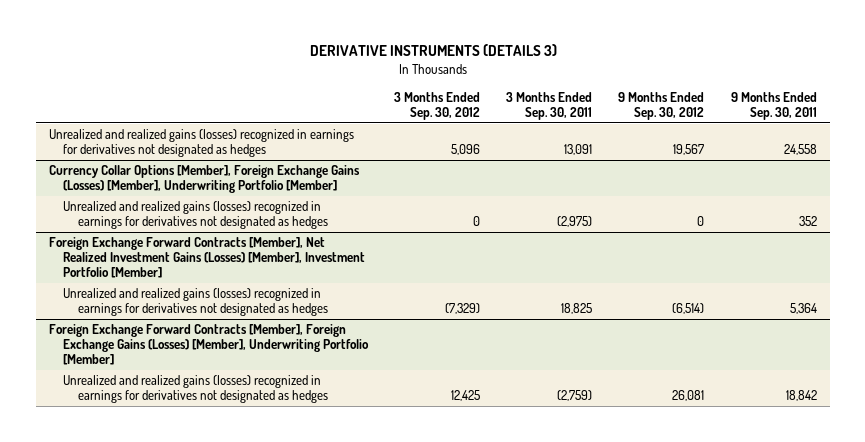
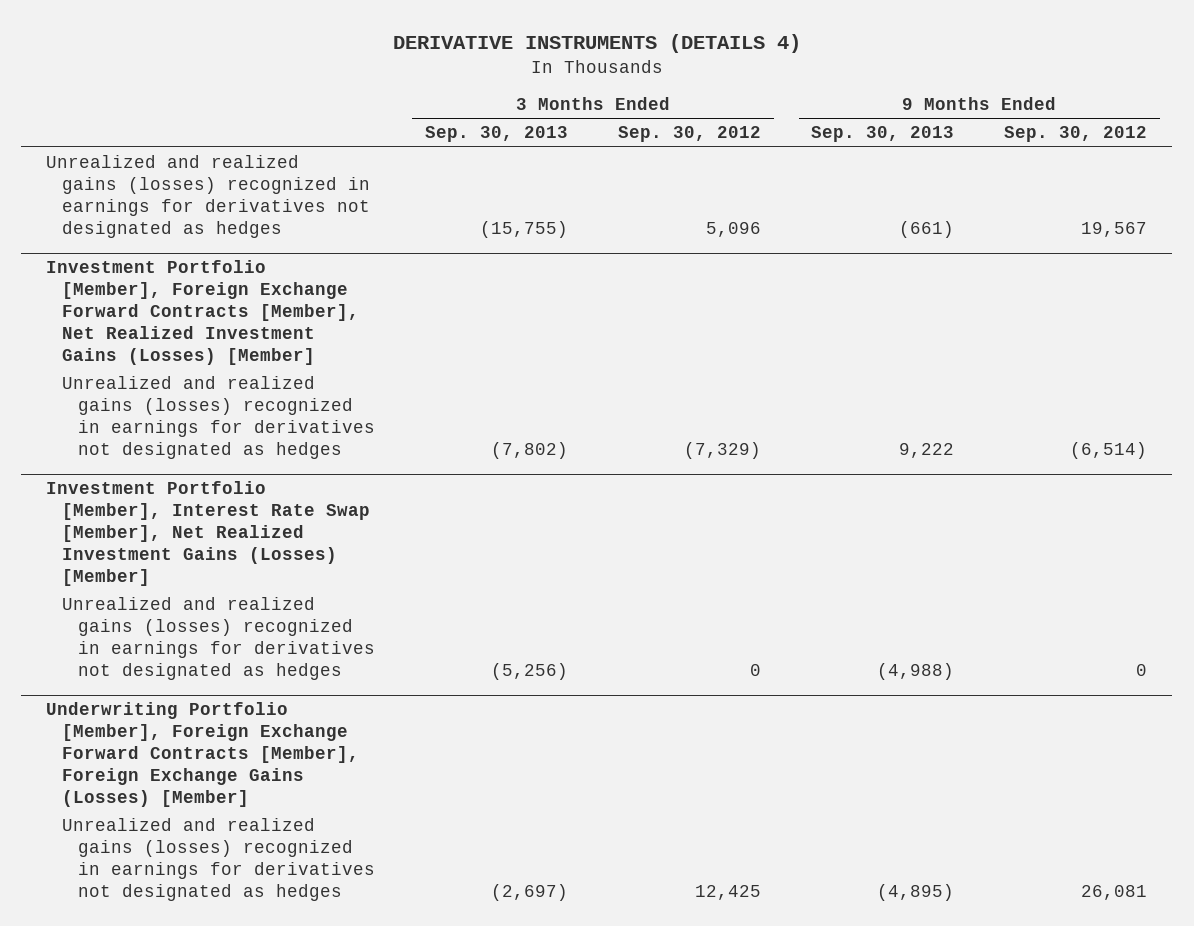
[309,43,557,56] DERIVATIVE INSTRUMENTS (DETAILS 3) -> [392,33,801,53] DERIVATIVE INSTRUMENTS (DETAILS 4)
[506,91,593,120] 3 Months Ended Sep. 30, 2011 -> none
[730,91,817,120] 9 Months Ended Sep. 30, 2011 -> none
none -> [424,126,568,143] Sep. 30, 2013
none -> [811,126,955,143] Sep. 30, 2013
[48,165,360,194] Currency Collar Options [Member], Foreign Exchange Gains (Losses) [Member], Underwriting Portfolio [Member] -> none
[63,201,328,230] Unrealized and realized gains (losses) recognized in earnings for derivatives not designated as hedges -> none
[48,237,366,279] Foreign Exchange Forward Contracts [Member], Net Realized Investment Gains (Losses) [Member], Investment Portfolio [Member] -> [46,259,360,366] Investment Portfolio [Member], Foreign Exchange Forward Contracts [Member], Net Realized Investment Gains (Losses) [Member]
none -> [46,480,371,587] Investment Portfolio [Member], Interest Rate Swap [Member], Net Realized Investment Gains (Losses) [Member]
none -> [62,596,375,681] Unrealized and realized gains (losses) recognized in earnings for derivatives not designated as hedges
[48,324,370,366] Foreign Exchange Forward Contracts [Member], Foreign Exchange Gains (Losses) [Member], Underwriting Portfolio [Member] -> [46,701,360,808] Underwriting Portfolio [Member], Foreign Exchange Forward Contracts [Member], Foreign Exchange Gains (Losses) [Member]

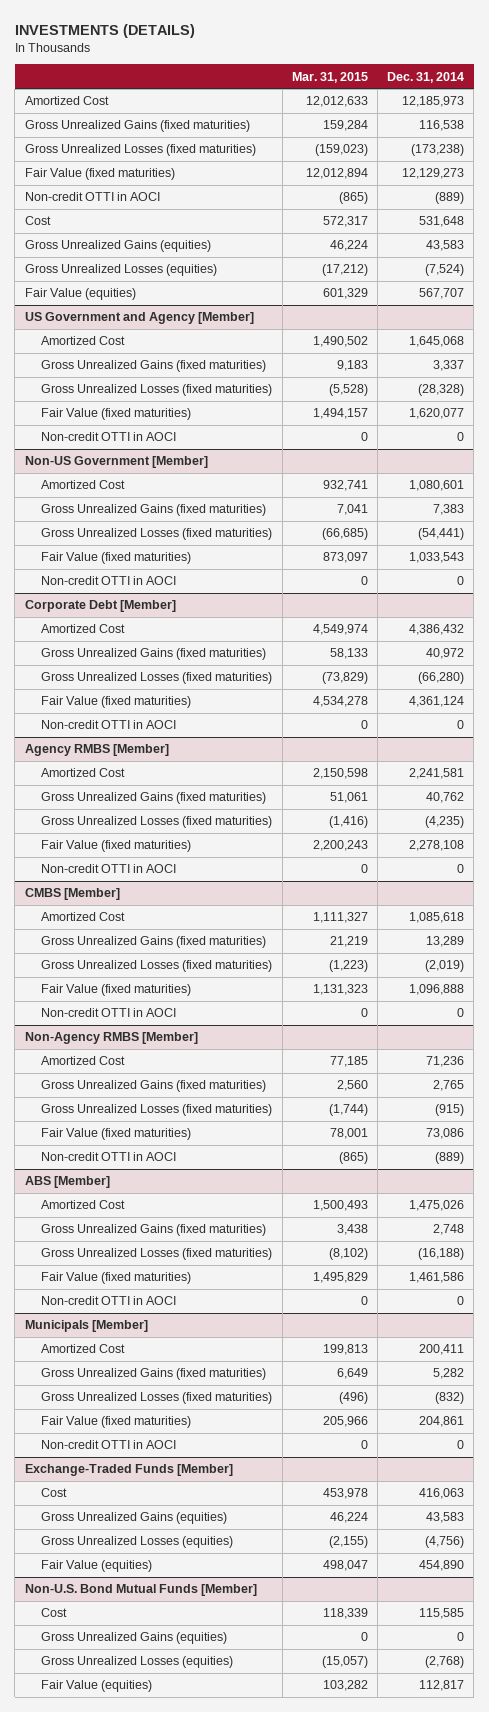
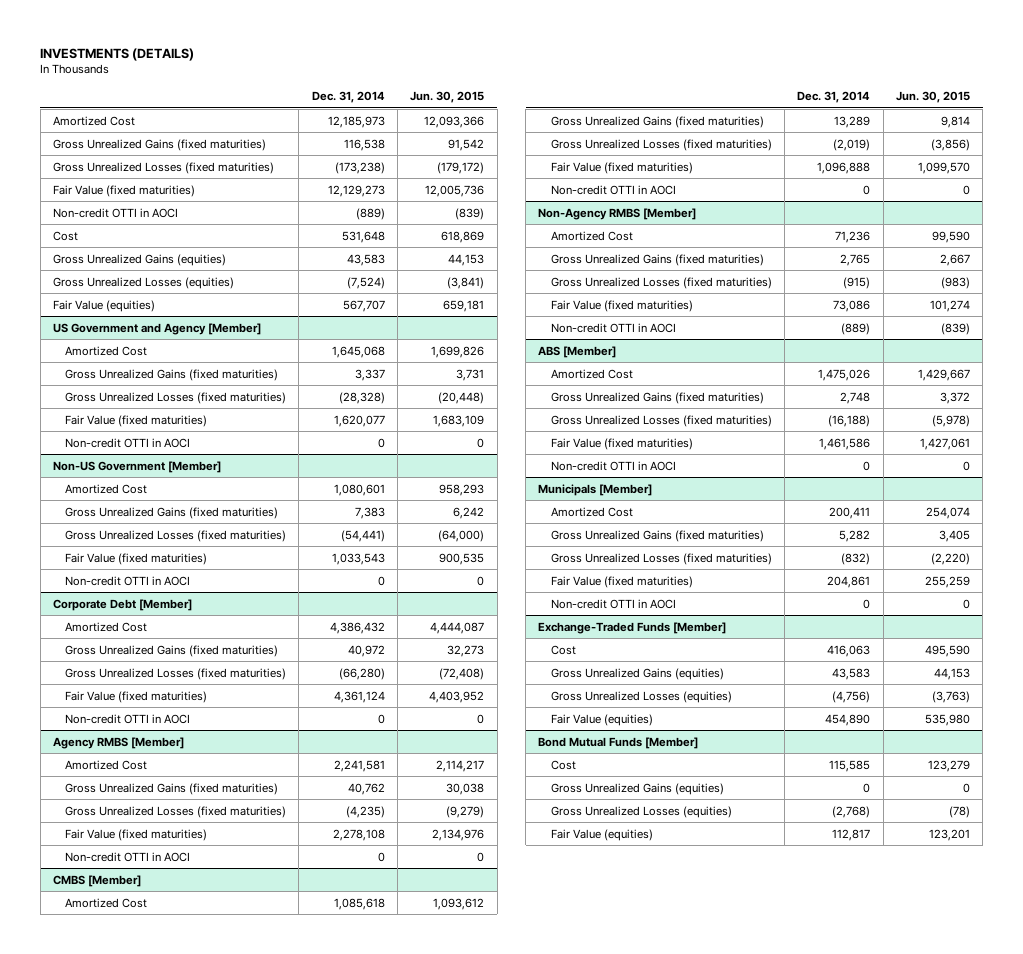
[291,71,368,83] Mar. 31, 2015 -> none
none -> [410,91,485,104] Jun. 30, 2015
[24,1584,257,1597] Non-U.S. Bond Mutual Funds [Member] -> [538,736,699,749] Bond Mutual Funds [Member]

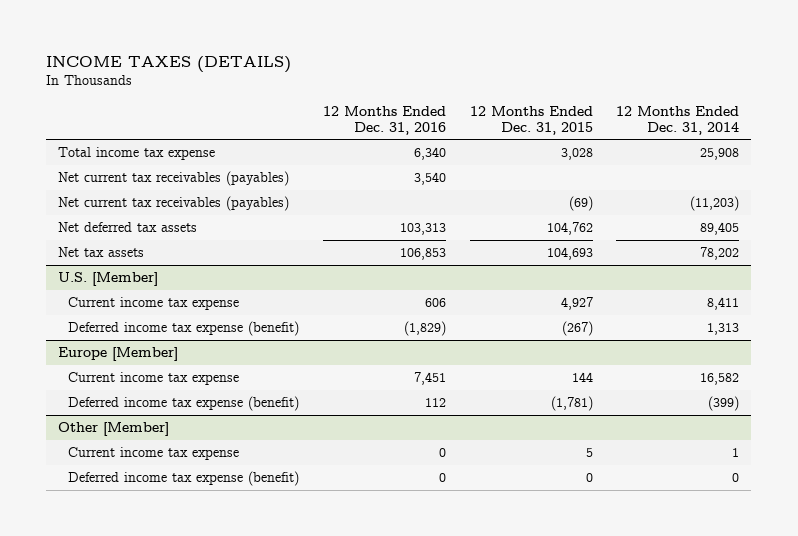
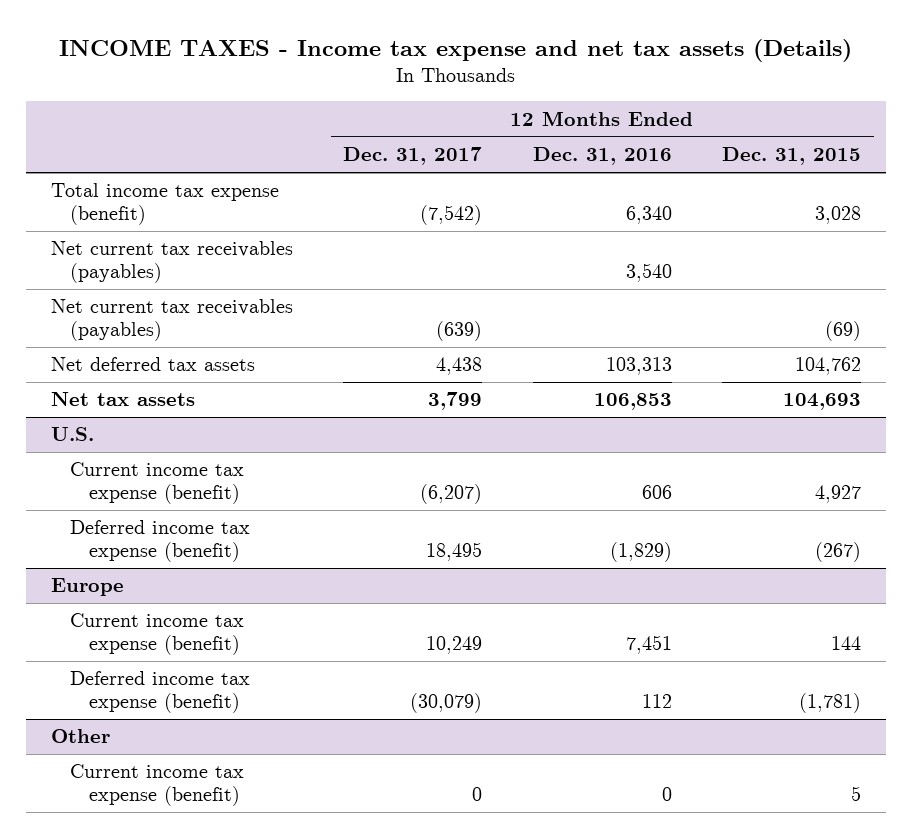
[46,56,292,74] INCOME TAXES (DETAILS) -> [59,38,853,62] INCOME TAXES - Income tax expense and net tax assets (Details)
[616,105,740,135] 12 Months Ended Dec. 31, 2014 -> none
none -> [343,147,483,166] Dec. 31, 2017
[58,146,216,160] Total income tax expense -> [51,183,280,226] Total income tax expense (benefit)
[58,271,159,286] U.S. [Member] -> [51,427,95,442] U.S.
[68,296,240,310] Current income tax expense -> [69,462,244,505] Current income tax expense (benefit)
[58,346,179,361] Europe [Member] -> [51,578,125,597] Europe
[68,371,240,385] Current income tax expense -> [69,613,244,656] Current income tax expense (benefit)
[68,470,300,486] Deferred income tax expense (benefit) -> none
[58,421,170,436] Other [Member] -> [51,729,111,744] Other
[68,446,240,460] Current income tax expense -> [69,764,244,807] Current income tax expense (benefit)

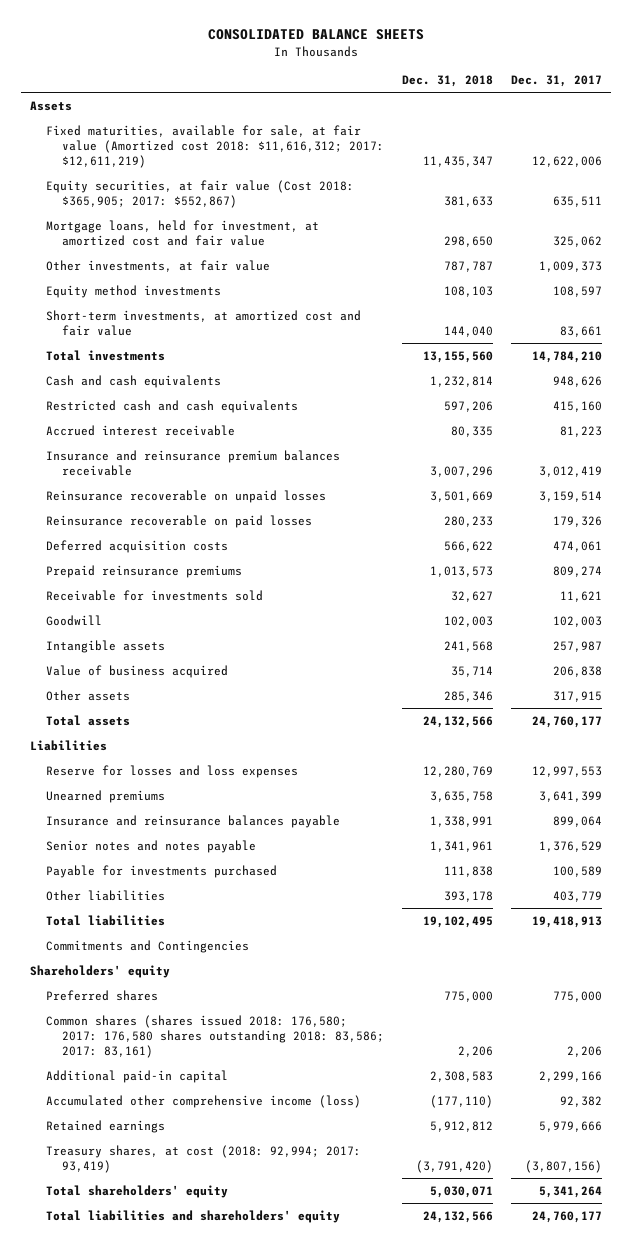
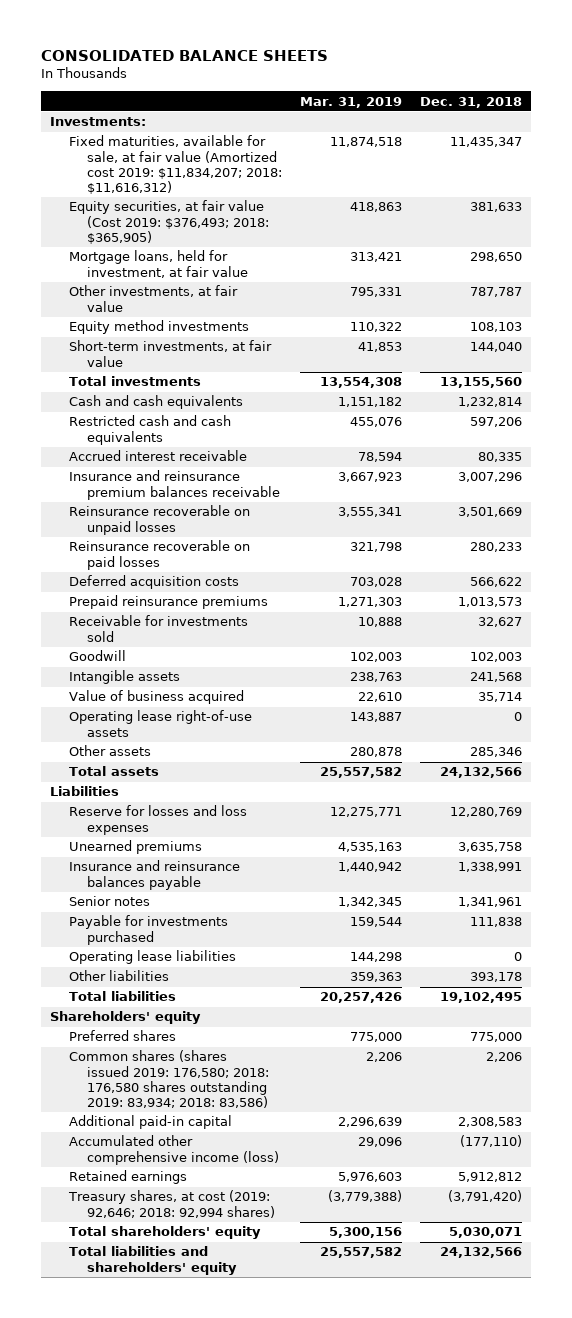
[511,75,603,88] Dec. 31, 2017 -> none
none -> [300,96,403,108] Mar. 31, 2019
[29,100,72,111] Assets -> none
none -> [50,117,147,127] Investments:
[45,124,385,168] Fixed maturities, available for sale, at fair value (Amortized cost 2018: $11,616,312; 2017: $12,611,219) -> [68,135,283,194] Fixed maturities, available for sale, at fair value (Amortized cost 2019: $11,834,207; 2018: $11,616,312)
[45,179,354,208] Equity securities, at fair value (Cost 2018: $365,905; 2017: $552,867) -> [68,200,270,244] Equity securities, at fair value (Cost 2019: $376,493; 2018: $365,905)
[45,219,319,246] Mortgage loans, held for investment, at amortized cost and fair value -> [68,250,249,278] Mortgage loans, held for investment, at fair value
[45,309,361,336] Short-term investments, at amortized cost and fair value -> [68,340,272,367] Short-term investments, at fair value
none -> [68,710,252,737] Operating lease right-of-use assets
[45,839,256,853] Senior notes and notes payable -> [68,896,150,907] Senior notes
none -> [68,950,236,965] Operating lease liabilities
[45,939,249,953] Commitments and Contingencies -> none
[45,1014,385,1058] Common shares (shares issued 2018: 176,580; 2017: 176,580 shares outstanding 2018: 83,586; 2017: 83,161) -> [68,1050,270,1108] Common shares (shares issued 2019: 176,580; 2018: 176,580 shares outstanding 2019: 83,934; 2018: 83,586)
[45,1144,361,1173] Treasury shares, at cost (2018: 92,994; 2017: 93,419) -> [67,1190,276,1218] Treasury shares, at cost (2019: 92,646; 2018: 92,994 shares)

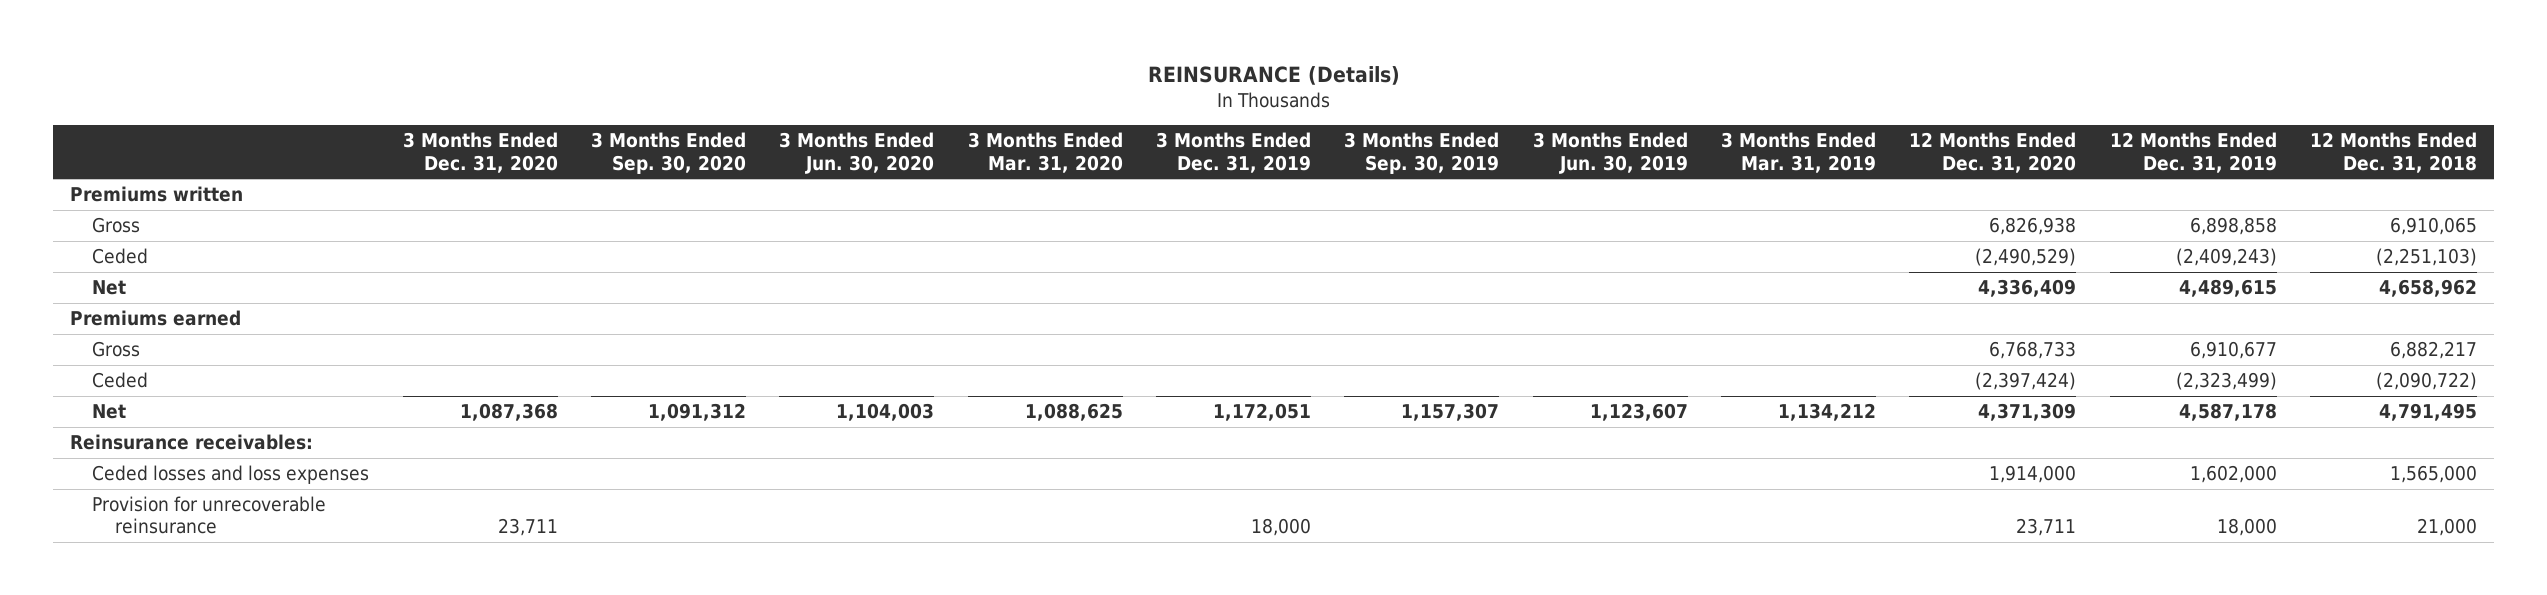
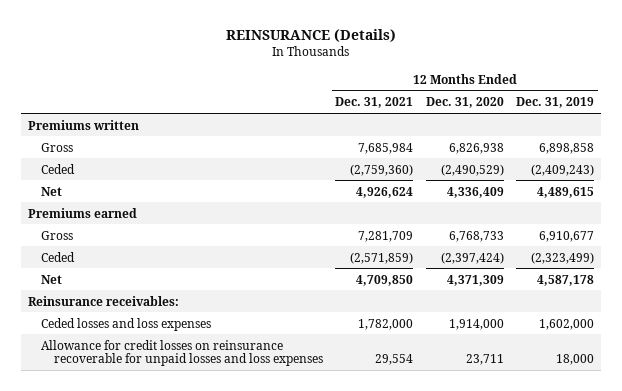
[402,132,558,173] 3 Months Ended Dec. 31, 2020 -> none
[591,132,747,174] 3 Months Ended Sep. 30, 2020 -> none
[779,132,935,174] 3 Months Ended Jun. 30, 2020 -> none
[967,132,1123,173] 3 Months Ended Mar. 31, 2020 -> none
[1156,132,1312,173] 3 Months Ended Dec. 31, 2019 -> none
[1344,132,1500,174] 3 Months Ended Sep. 30, 2019 -> none
[1532,132,1688,174] 3 Months Ended Jun. 30, 2019 -> none
[1721,132,1877,173] 3 Months Ended Mar. 31, 2019 -> none
[2310,132,2478,173] 12 Months Ended Dec. 31, 2018 -> none
none -> [335,97,414,109] Dec. 31, 2021
[92,496,327,535] Provision for unrecoverable reinsurance -> [40,339,323,367] Allowance for credit losses on reinsurance recoverable for unpaid losses and loss expenses

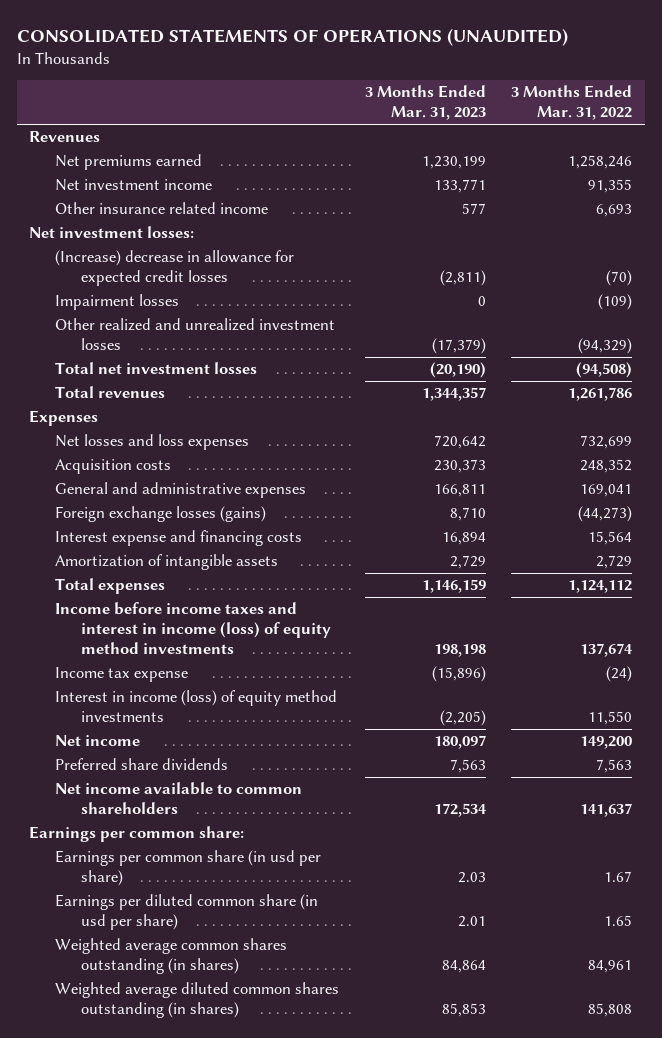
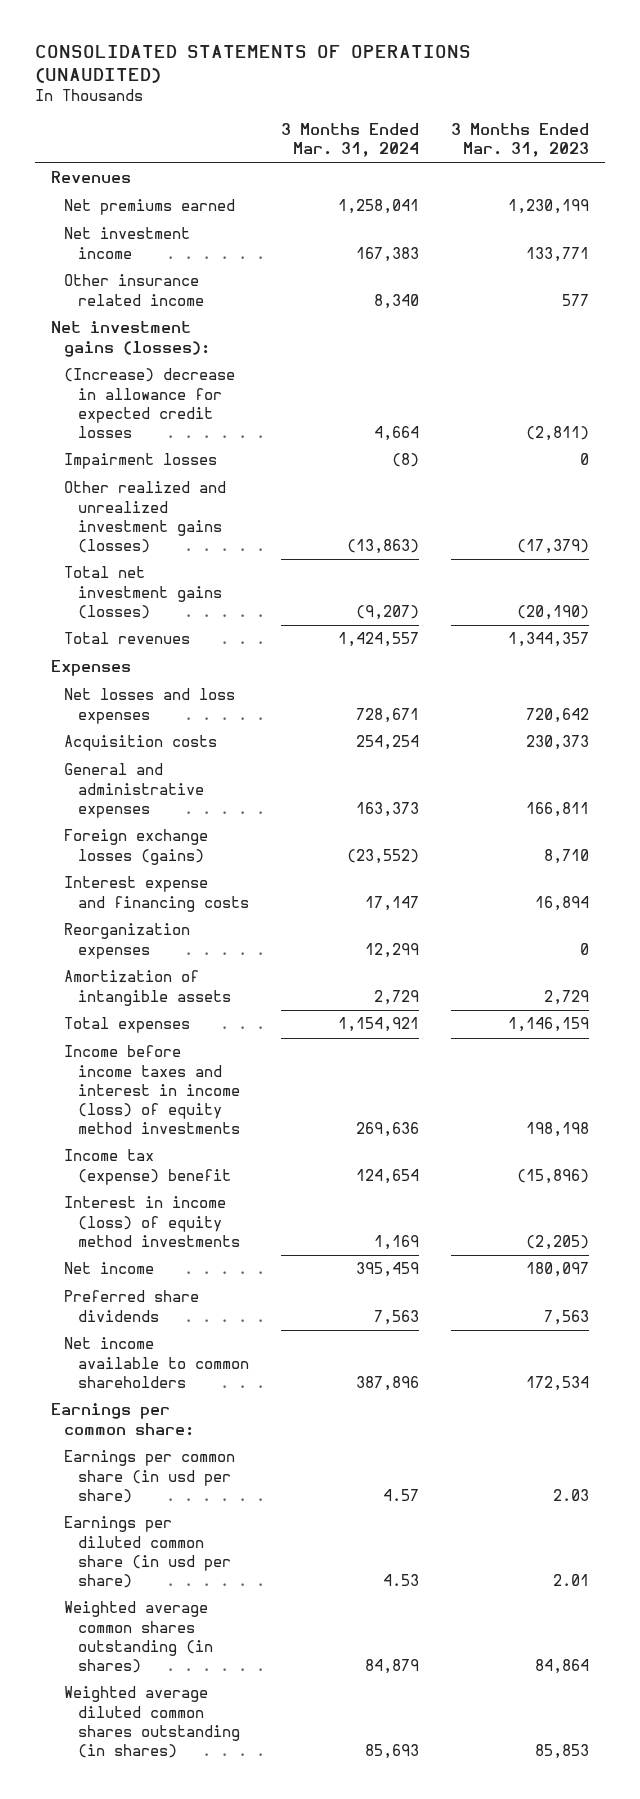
[511,85,633,121] 3 Months Ended Mar. 31, 2022 -> none
none -> [281,123,420,158] 3 Months Ended Mar. 31, 2024
[29,226,195,239] Net investment losses: -> [51,321,211,357] Net investment gains (losses):
[55,318,336,351] Other realized and unrealized investment losses -> [64,481,227,553] Other realized and unrealized investment gains (losses)
[55,362,258,375] Total net investment losses -> [64,566,222,619] Total net investment gains (losses)
none -> [64,923,191,959] Reorganization expenses
[55,667,189,683] Income tax expense -> [64,1149,231,1185] Income tax (expense) benefit

